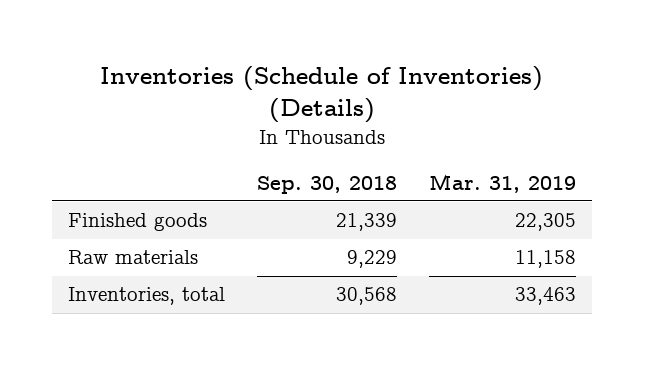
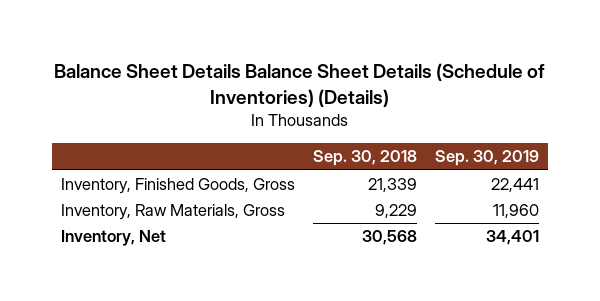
[100,66,544,124] Inventories (Schedule of Inventories) (Details) -> [53,63,545,107] Balance Sheet Details Balance Sheet Details (Schedule of Inventories) (Details)
[429,173,577,193] Mar. 31, 2019 -> none
none -> [434,150,539,167] Sep. 30, 2019
[68,213,208,232] Finished goods -> [61,178,296,195] Inventory, Finished Goods, Gross
[68,250,199,265] Raw materials -> [61,204,286,221] Inventory, Raw Materials, Gross
[68,287,226,306] Inventories, total -> [61,230,167,247] Inventory, Net

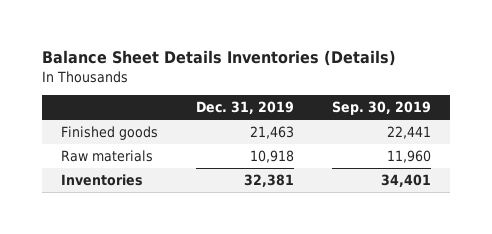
[53,63,545,107] Balance Sheet Details Balance Sheet Details (Schedule of Inventories) (Details) -> [41,49,396,66] Balance Sheet Details Inventories (Details)
[312,150,417,167] Sep. 30, 2018 -> none
none -> [195,101,294,115] Dec. 31, 2019
[61,178,296,195] Inventory, Finished Goods, Gross -> [60,126,158,141] Finished goods
[61,204,286,221] Inventory, Raw Materials, Gross -> [60,150,153,163] Raw materials
[61,230,167,247] Inventory, Net -> [60,174,143,187] Inventories

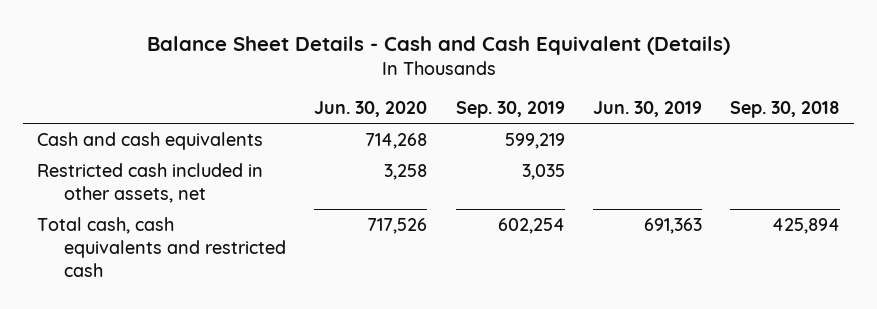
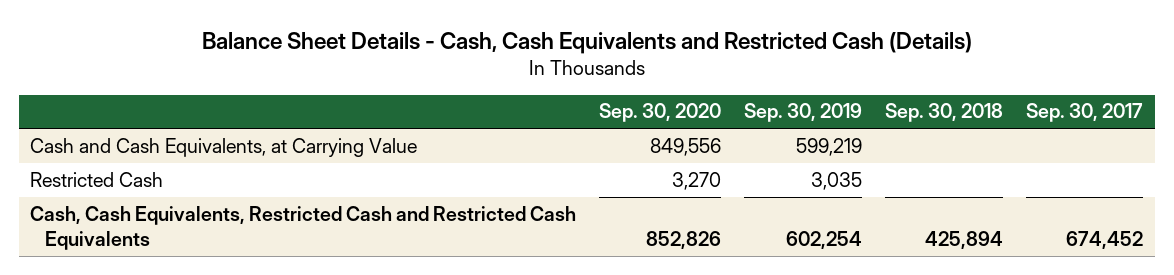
[146,35,730,55] Balance Sheet Details - Cash and Cash Equivalent (Details) -> [201,31,972,54] Balance Sheet Details - Cash, Cash Equivalents and Restricted Cash (Details)
[314,101,428,118] Jun. 30, 2020 -> none
[592,101,702,118] Jun. 30, 2019 -> none
none -> [599,103,722,123] Sep. 30, 2020
none -> [1026,103,1144,123] Sep. 30, 2017
[37,131,264,150] Cash and cash equivalents -> [30,137,418,157] Cash and Cash Equivalents, at Carrying Value
[37,162,264,203] Restricted cash included in other assets, net -> [30,171,164,187] Restricted Cash
[37,216,287,277] Total cash, cash equivalents and restricted cash -> [30,205,577,251] Cash, Cash Equivalents, Restricted Cash and Restricted Cash Equivalents

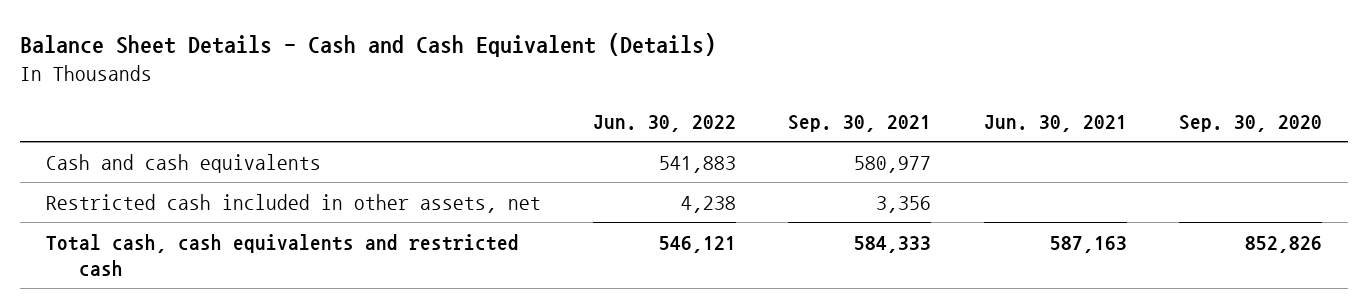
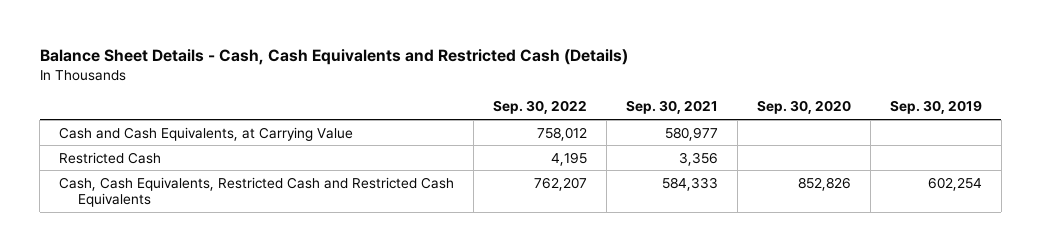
[19,33,716,58] Balance Sheet Details - Cash and Cash Equivalent (Details) -> [39,49,628,66] Balance Sheet Details - Cash, Cash Equivalents and Restricted Cash (Details)
[593,114,737,132] Jun. 30, 2022 -> none
[983,114,1127,132] Jun. 30, 2021 -> none
none -> [493,100,588,115] Sep. 30, 2022
none -> [889,100,982,115] Sep. 30, 2019
[45,153,321,173] Cash and cash equivalents -> [59,126,354,141] Cash and Cash Equivalents, at Carrying Value
[45,193,541,213] Restricted cash included in other assets, net -> [59,151,162,164] Restricted Cash
[45,233,519,278] Total cash, cash equivalents and restricted cash -> [59,176,455,207] Cash, Cash Equivalents, Restricted Cash and Restricted Cash Equivalents

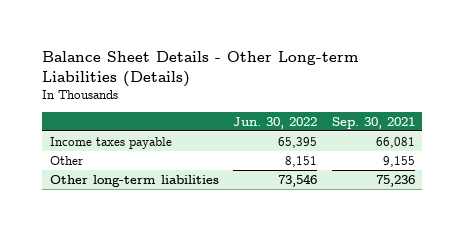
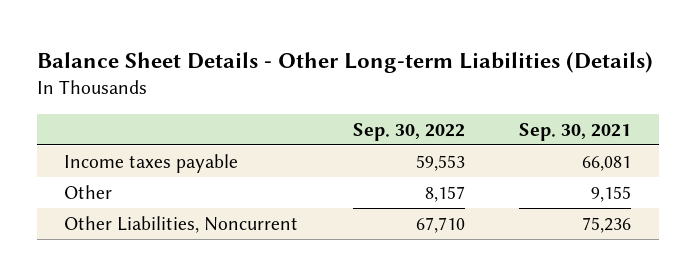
[233,116,318,129] Jun. 30, 2022 -> none
none -> [352,122,465,141] Sep. 30, 2022
[49,174,219,187] Other long-term liabilities -> [64,215,299,233] Other Liabilities, Noncurrent

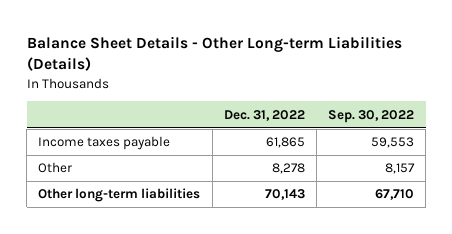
[519,122,632,141] Sep. 30, 2021 -> none
none -> [223,109,305,121] Dec. 31, 2022
[64,215,299,233] Other Liabilities, Noncurrent -> [38,188,201,203] Other long-term liabilities

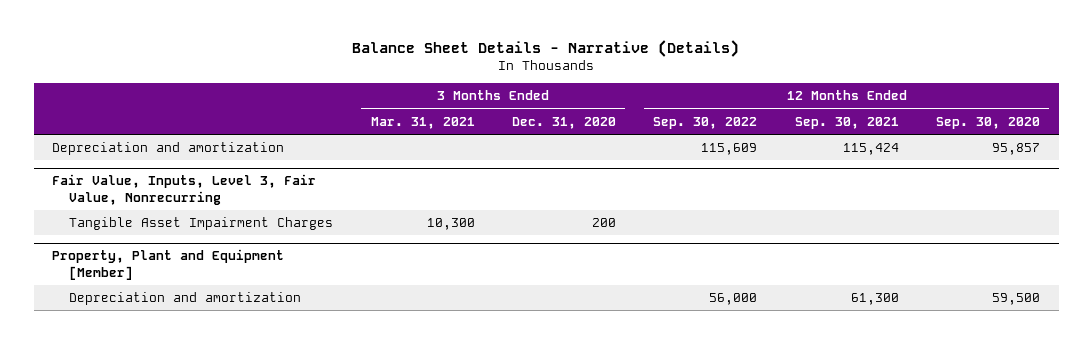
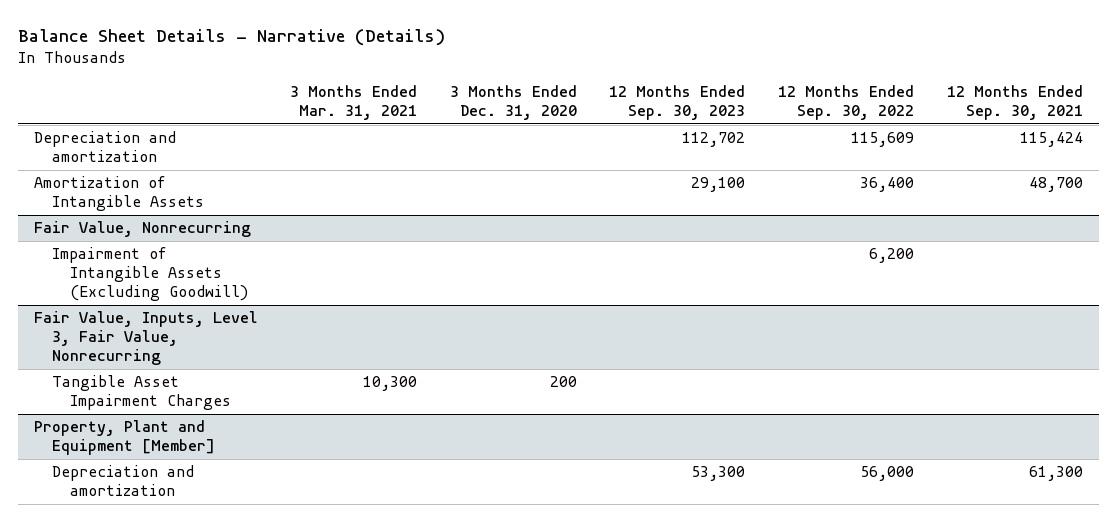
[935,116,1040,129] Sep. 30, 2020 -> none
none -> [609,85,746,121] 12 Months Ended Sep. 30, 2023
none -> [33,176,204,212] Amortization of Intangible Assets
none -> [33,221,251,238] Fair Value, Nonrecurring
none -> [51,247,248,302] Impairment of Intangible Assets (Excluding Goodwill)

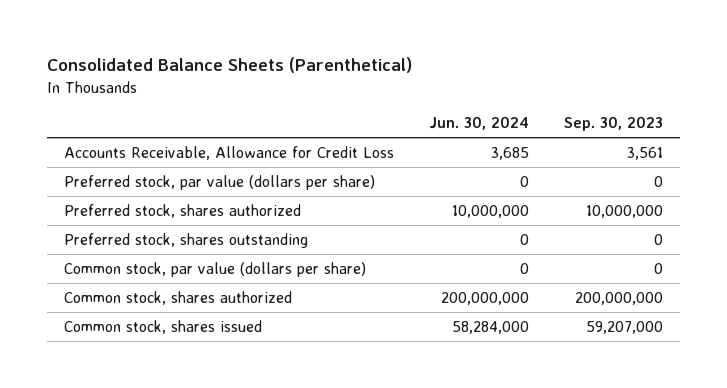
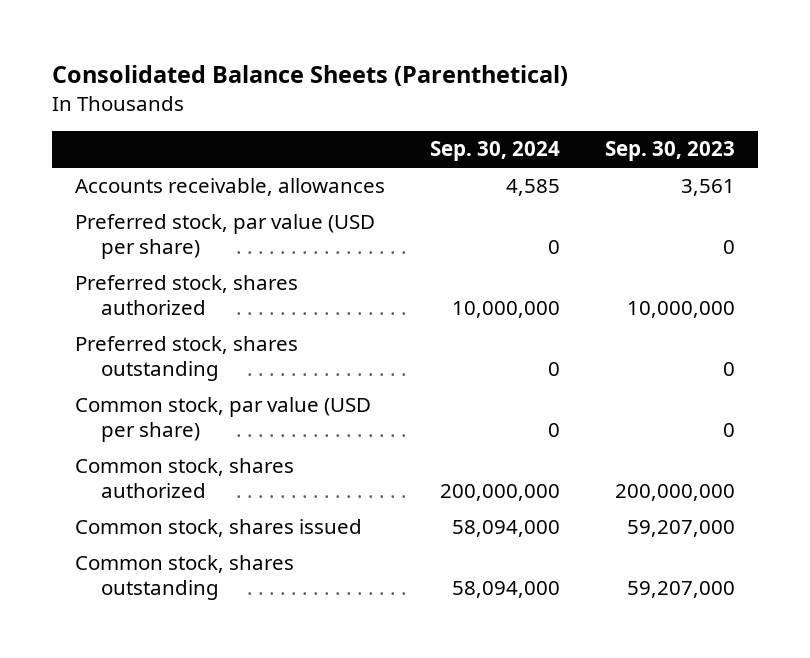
[428,116,529,131] Jun. 30, 2024 -> none
none -> [429,141,560,162] Sep. 30, 2024
[64,145,395,160] Accounts Receivable, Allowance for Credit Loss -> [74,178,385,197] Accounts receivable, allowances
[64,174,376,190] Preferred stock, par value (dollars per share) -> [74,214,375,260] Preferred stock, par value (USD per share)
[64,261,367,277] Common stock, par value (dollars per share) -> [74,397,371,443] Common stock, par value (USD per share)
none -> [74,555,294,601] Common stock, shares outstanding

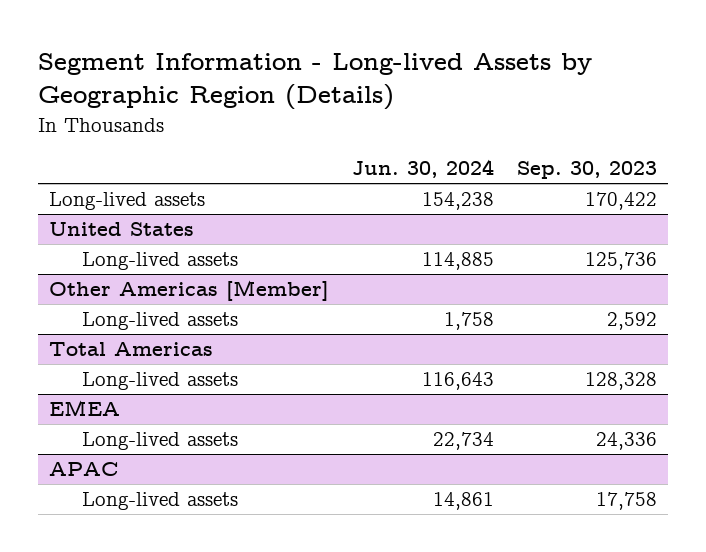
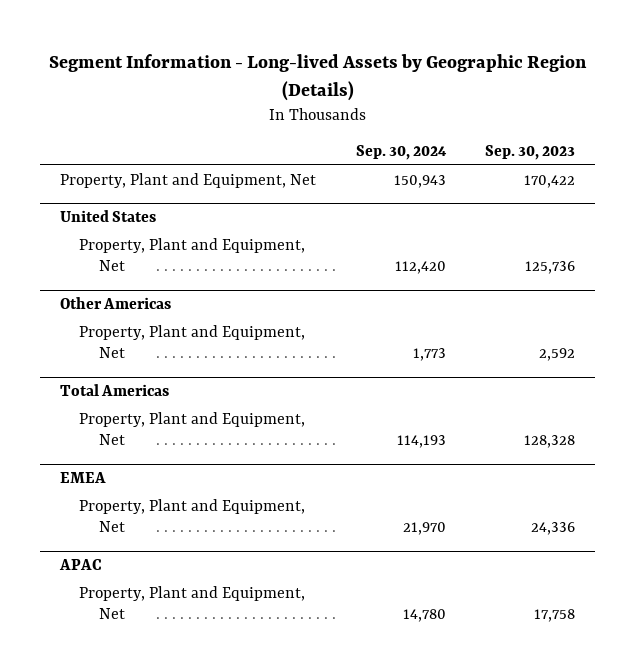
[351,159,494,179] Jun. 30, 2024 -> none
none -> [355,145,447,161] Sep. 30, 2024
[49,192,206,211] Long-lived assets -> [60,172,317,188] Property, Plant and Equipment, Net
[81,252,238,271] Long-lived assets -> [79,237,306,272] Property, Plant and Equipment, Net
[49,280,330,302] Other Americas [Member] -> [60,297,172,310] Other Americas
[81,312,238,331] Long-lived assets -> [79,324,306,359] Property, Plant and Equipment, Net
[81,372,238,391] Long-lived assets -> [79,411,306,446] Property, Plant and Equipment, Net
[81,432,238,451] Long-lived assets -> [79,498,306,533] Property, Plant and Equipment, Net
[81,492,238,511] Long-lived assets -> [79,585,306,620] Property, Plant and Equipment, Net

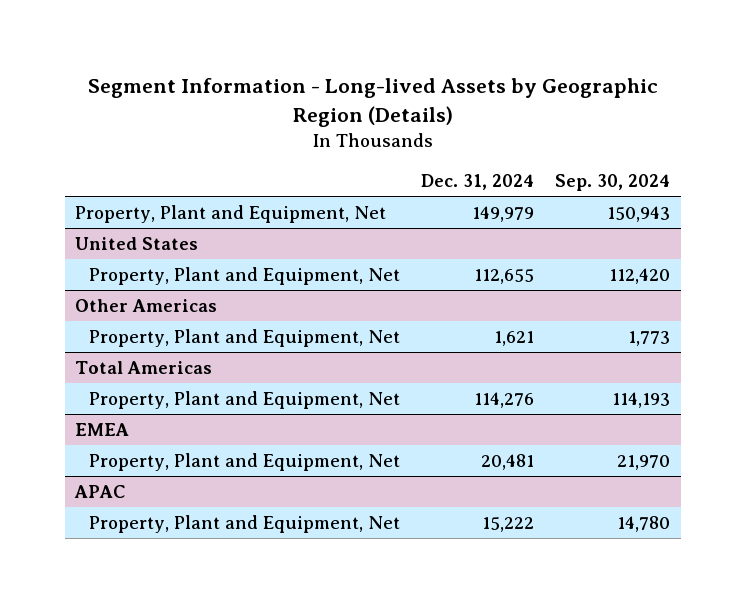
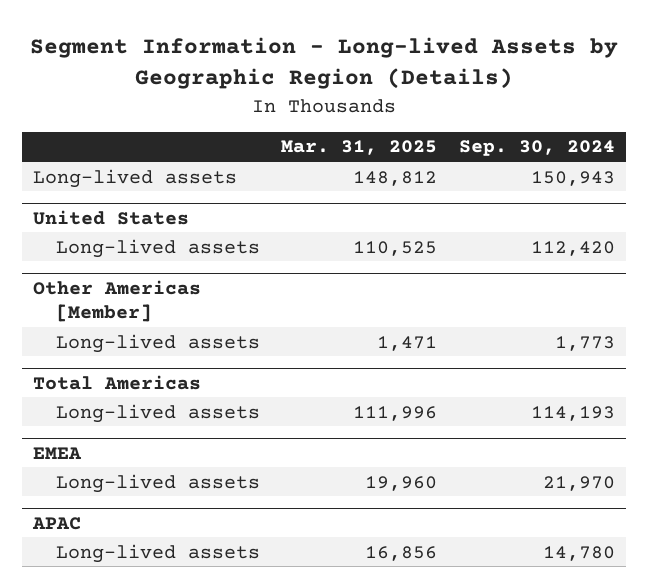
[420,174,534,191] Dec. 31, 2024 -> none
none -> [281,140,438,156] Mar. 31, 2025
[75,204,387,223] Property, Plant and Equipment, Net -> [33,168,238,188] Long-lived assets
[88,266,400,285] Property, Plant and Equipment, Net -> [55,238,260,258] Long-lived assets
[75,298,218,312] Other Americas -> [33,279,202,322] Other Americas [Member]
[88,328,400,347] Property, Plant and Equipment, Net -> [55,333,260,353] Long-lived assets
[88,390,400,409] Property, Plant and Equipment, Net -> [55,403,260,423] Long-lived assets
[88,452,400,471] Property, Plant and Equipment, Net -> [55,473,260,493] Long-lived assets
[88,514,400,533] Property, Plant and Equipment, Net -> [55,543,260,563] Long-lived assets

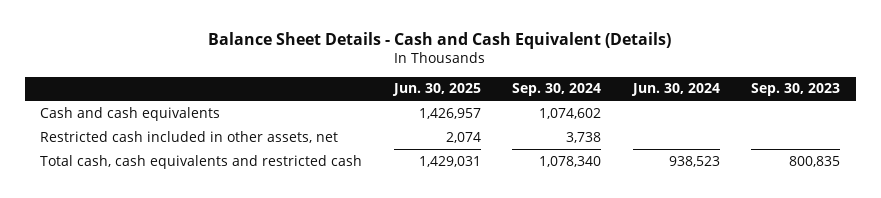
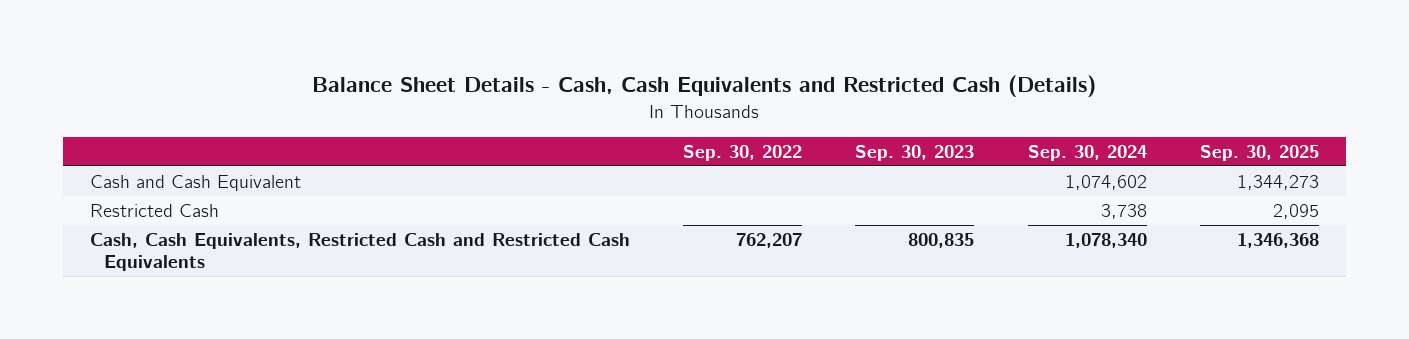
[208,32,672,50] Balance Sheet Details - Cash and Cash Equivalent (Details) -> [312,75,1097,98] Balance Sheet Details - Cash, Cash Equivalents and Restricted Cash (Details)
[391,83,481,97] Jun. 30, 2025 -> none
[630,83,720,97] Jun. 30, 2024 -> none
none -> [682,145,802,162] Sep. 30, 2022
none -> [1200,145,1320,162] Sep. 30, 2025
[40,106,221,121] Cash and cash equivalents -> [89,174,301,191] Cash and Cash Equivalent
[40,130,339,143] Restricted cash included in other assets, net -> [89,203,219,217] Restricted Cash
[40,154,363,169] Total cash, cash equivalents and restricted cash -> [89,232,630,271] Cash, Cash Equivalents, Restricted Cash and Restricted Cash Equivalents

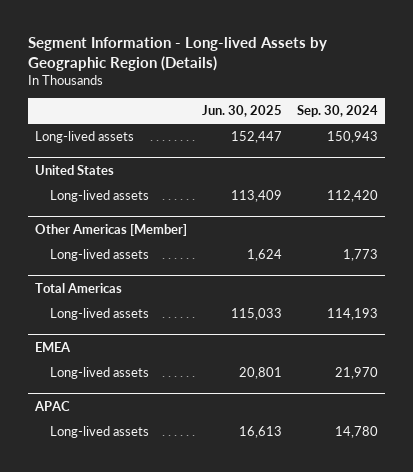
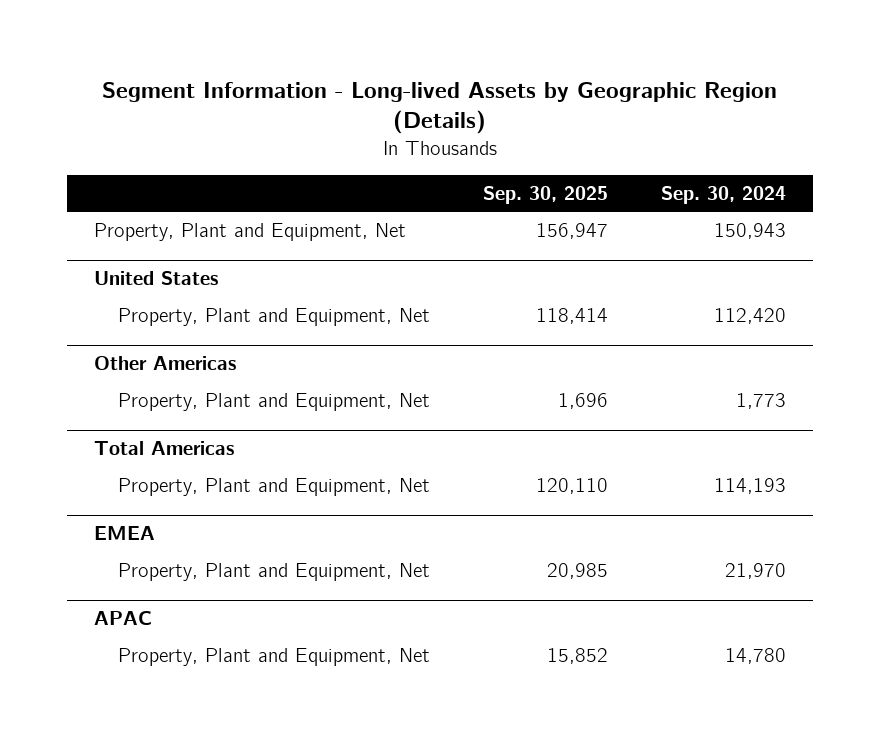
[202,105,283,118] Jun. 30, 2025 -> none
none -> [482,185,608,204] Sep. 30, 2025
[35,131,135,144] Long-lived assets -> [93,222,406,241] Property, Plant and Equipment, Net
[49,190,149,203] Long-lived assets -> [117,307,430,326] Property, Plant and Equipment, Net
[35,223,188,236] Other Americas [Member] -> [93,356,236,371] Other Americas
[49,249,149,262] Long-lived assets -> [117,392,430,411] Property, Plant and Equipment, Net
[49,308,149,321] Long-lived assets -> [117,477,430,496] Property, Plant and Equipment, Net
[49,367,149,380] Long-lived assets -> [117,562,430,581] Property, Plant and Equipment, Net
[49,426,149,439] Long-lived assets -> [117,647,430,666] Property, Plant and Equipment, Net

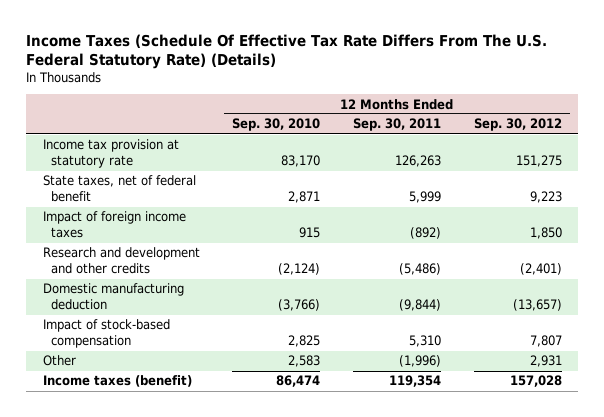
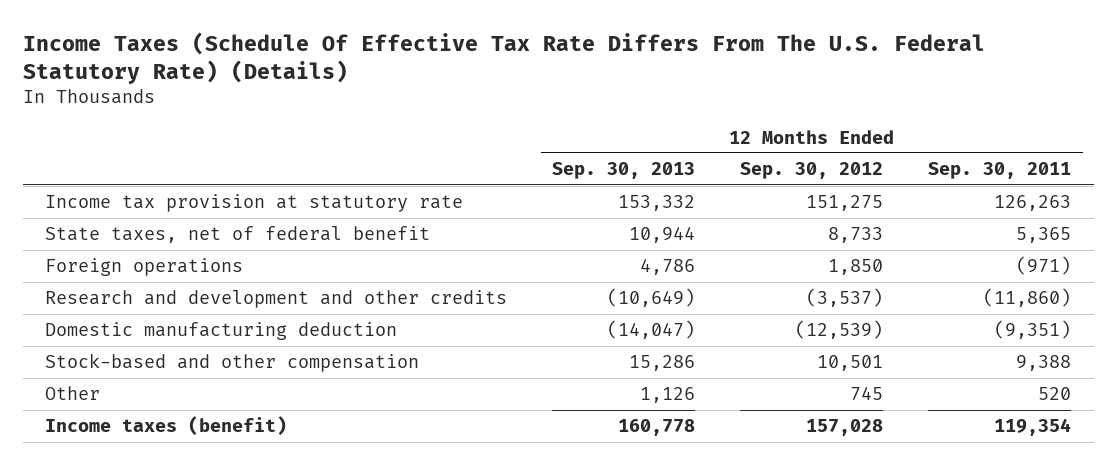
[232,118,321,132] Sep. 30, 2010 -> none
none -> [552,162,696,180] Sep. 30, 2013
[42,211,186,239] Impact of foreign income taxes -> none
[408,191,441,204] 5,999 -> [1016,227,1072,244] 5,365
[529,191,562,204] 9,223 -> [828,227,884,244] 8,733
none -> [45,258,244,277] Foreign operations
[398,263,441,276] (5,486) -> [983,288,1072,308] (11,860)
[519,263,562,276] (2,401) -> [806,288,884,308] (3,537)
[398,299,441,312] (9,844) -> [994,320,1072,340] (9,351)
[512,299,562,312] (13,657) -> [795,320,884,340] (12,539)
[42,319,170,349] Impact of stock-based compensation -> [45,353,420,373] Stock-based and other compensation
[408,335,441,348] 5,310 -> [1016,355,1072,372] 9,388
[529,335,562,348] 7,807 -> [817,355,884,372] 10,501
[398,355,441,368] (1,996) -> [1038,387,1072,401] 520
[529,355,562,368] 2,931 -> [850,387,884,401] 745

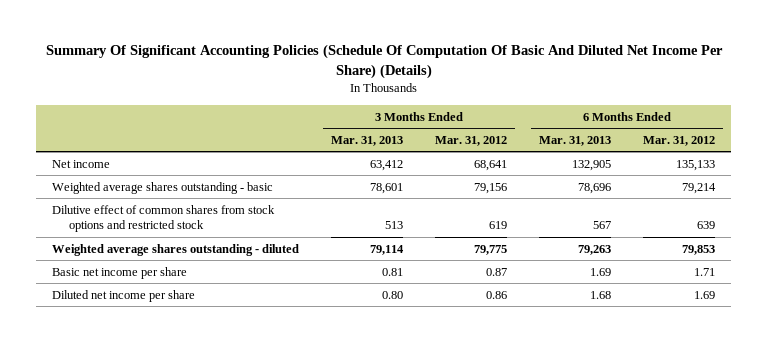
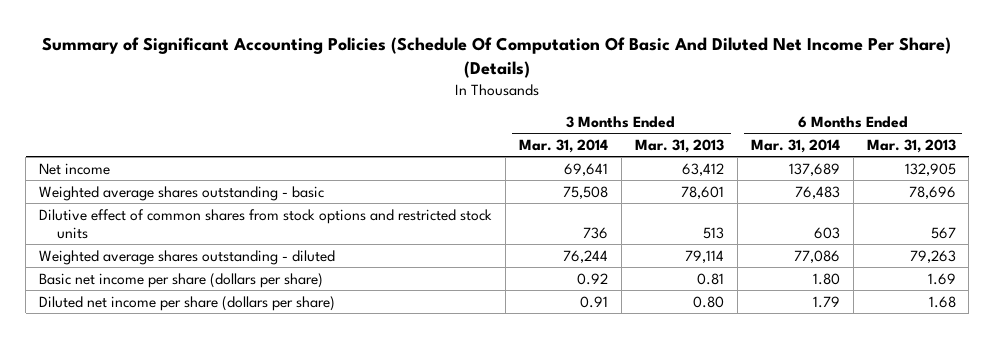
[45,44,723,80] Summary Of Significant Accounting Policies (Schedule Of Computation Of Basic And Diluted Net Income Per Share) (Details) -> [42,36,952,78] Summary of Significant Accounting Policies (Schedule Of Computation Of Basic And Diluted Net Income Per Share) (Details)
[435,135,508,146] Mar. 31, 2012 -> none
[643,135,716,146] Mar. 31, 2012 -> none
none -> [519,138,609,153] Mar. 31, 2014
none -> [750,138,840,153] Mar. 31, 2014
[51,204,275,233] Dilutive effect of common shares from stock options and restricted stock -> [39,208,493,239] Dilutive effect of common shares from stock options and restricted stock units
[51,266,187,279] Basic net income per share -> [39,272,324,288] Basic net income per share (dollars per share)
[51,289,195,302] Diluted net income per share -> [39,295,336,311] Diluted net income per share (dollars per share)

